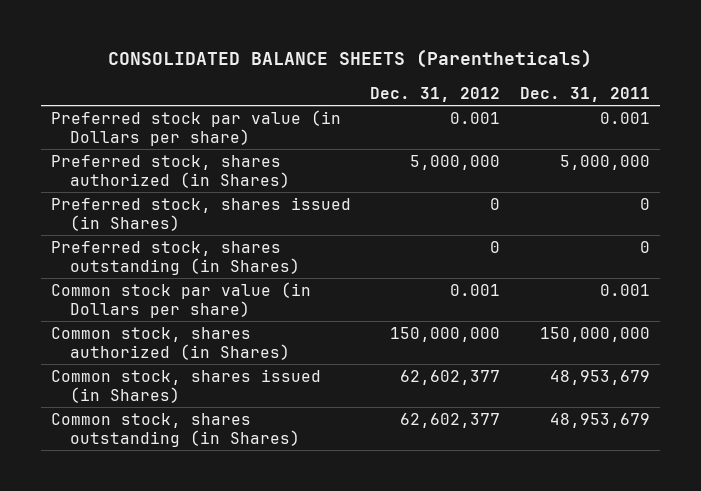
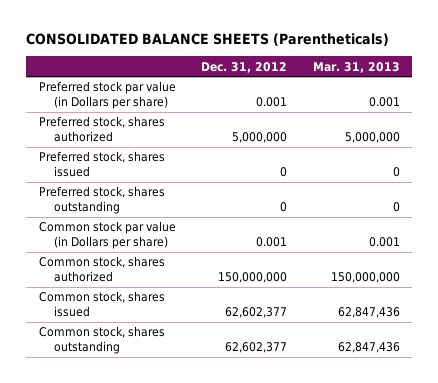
[520,86,651,102] Dec. 31, 2011 -> none
none -> [312,61,400,73] Mar. 31, 2013
[50,154,291,188] Preferred stock, shares authorized (in Shares) -> [38,116,165,143] Preferred stock, shares authorized
[50,196,351,231] Preferred stock, shares issued (in Shares) -> [38,151,165,178] Preferred stock, shares issued
[50,240,301,275] Preferred stock, shares outstanding (in Shares) -> [38,186,165,215] Preferred stock, shares outstanding
[50,326,291,360] Common stock, shares authorized (in Shares) -> [38,256,165,283] Common stock, shares authorized
[50,368,321,403] Common stock, shares issued (in Shares) -> [38,291,165,318] Common stock, shares issued
[50,412,301,447] Common stock, shares outstanding (in Shares) -> [38,326,165,355] Common stock, shares outstanding

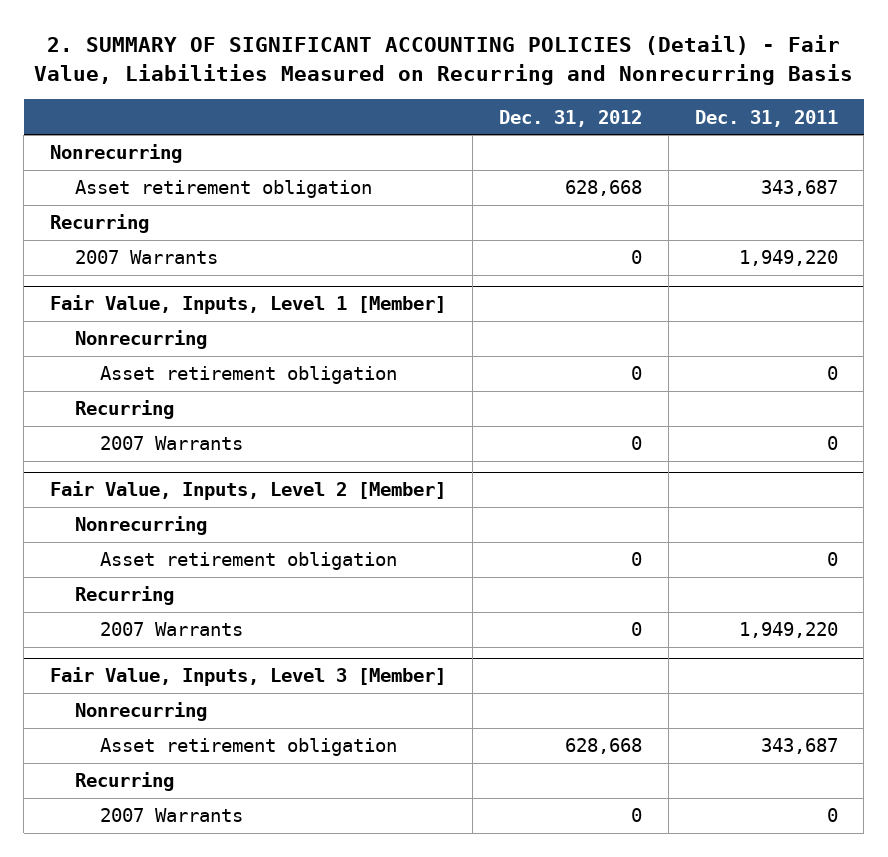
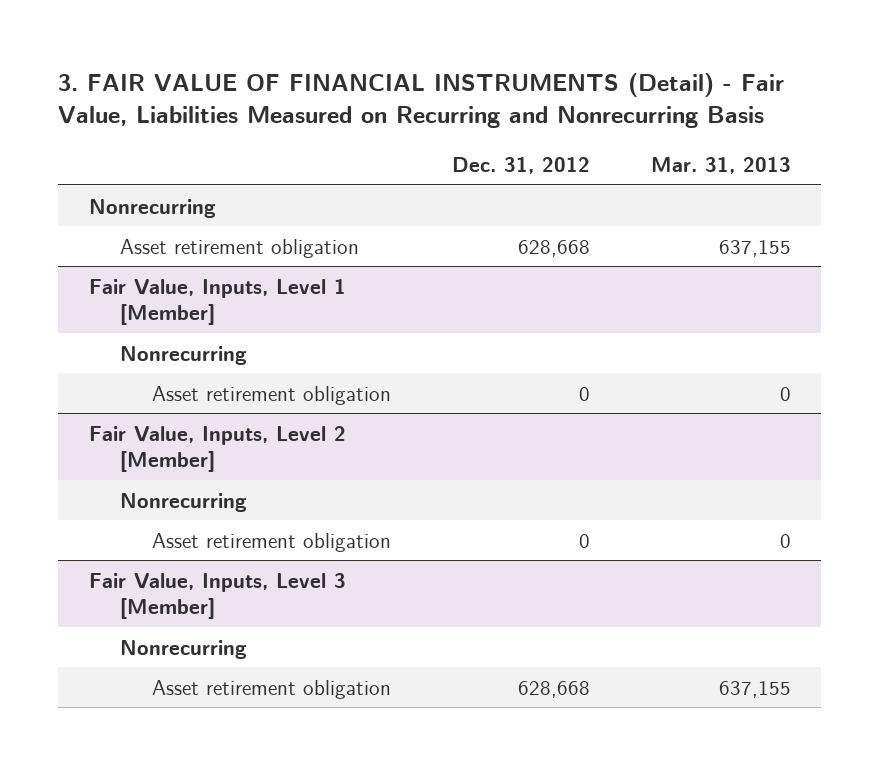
[33,35,853,85] 2. SUMMARY OF SIGNIFICANT ACCOUNTING POLICIES (Detail) - Fair Value, Liabilities Measured on Recurring and Nonrecurring Basis -> [58,72,785,129] 3. FAIR VALUE OF FINANCIAL INSTRUMENTS (Detail) - Fair Value, Liabilities Measured on Recurring and Nonrecurring Basis
[694,109,838,127] Dec. 31, 2011 -> none
none -> [650,157,791,175] Mar. 31, 2013
[50,214,150,234] Recurring -> none
[74,250,218,265] 2007 Warrants -> none
[74,400,174,420] Recurring -> none
[99,436,243,451] 2007 Warrants -> none
[74,586,174,606] Recurring -> none
[99,622,243,637] 2007 Warrants -> none
[74,772,174,792] Recurring -> none
[99,808,243,823] 2007 Warrants -> none

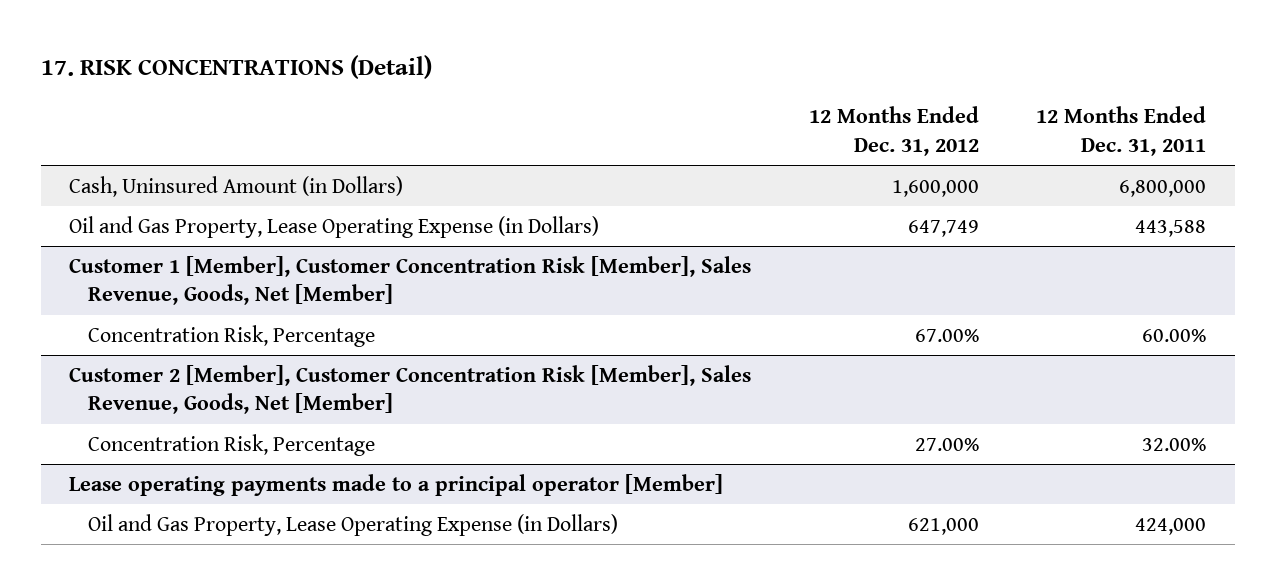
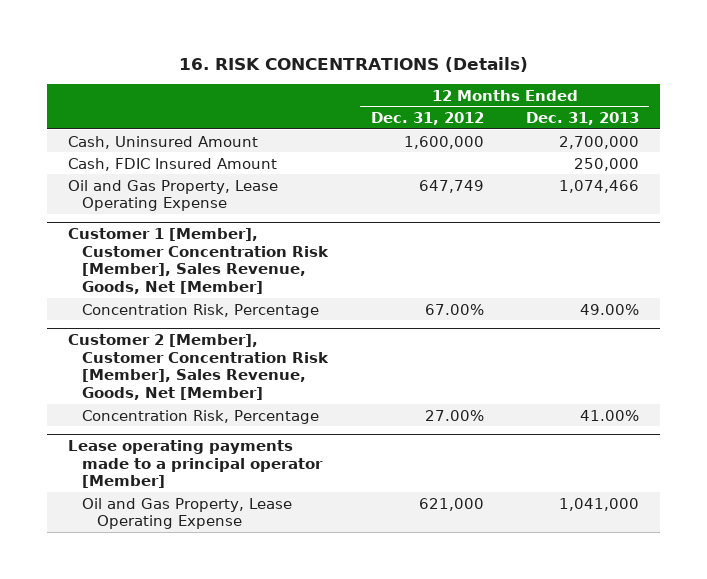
[40,54,432,79] 17. RISK CONCENTRATIONS (Detail) -> [179,56,529,72] 16. RISK CONCENTRATIONS (Details)
[1036,106,1207,156] 12 Months Ended Dec. 31, 2011 -> none
none -> [525,111,639,125] Dec. 31, 2013
[69,175,404,197] Cash, Uninsured Amount (in Dollars) -> [68,135,259,149] Cash, Uninsured Amount
none -> [68,157,278,171] Cash, FDIC Insured Amount
[69,215,600,238] Oil and Gas Property, Lease Operating Expense (in Dollars) -> [68,179,279,211] Oil and Gas Property, Lease Operating Expense
[88,513,619,536] Oil and Gas Property, Lease Operating Expense (in Dollars) -> [82,497,293,529] Oil and Gas Property, Lease Operating Expense

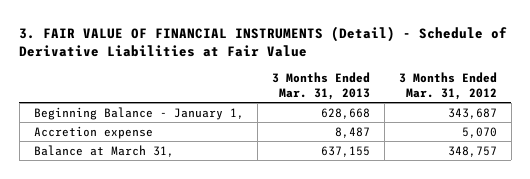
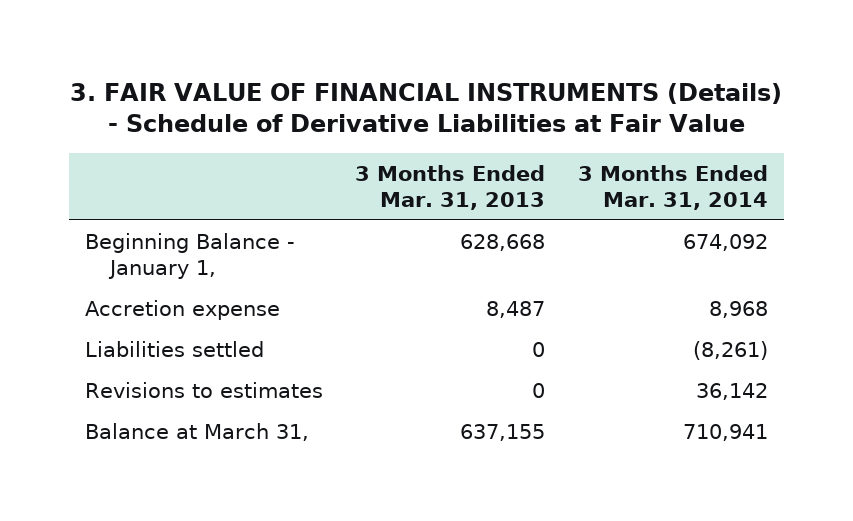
[19,25,508,58] 3. FAIR VALUE OF FINANCIAL INSTRUMENTS (Detail) - Schedule of Derivative Liabilities at Fair Value -> [70,82,783,133] 3. FAIR VALUE OF FINANCIAL INSTRUMENTS (Details) - Schedule of Derivative Liabilities at Fair Value
[398,71,497,100] 3 Months Ended Mar. 31, 2012 -> none
none -> [577,164,768,210] 3 Months Ended Mar. 31, 2014
none -> [85,340,265,357] Liabilities settled
none -> [85,381,324,398] Revisions to estimates

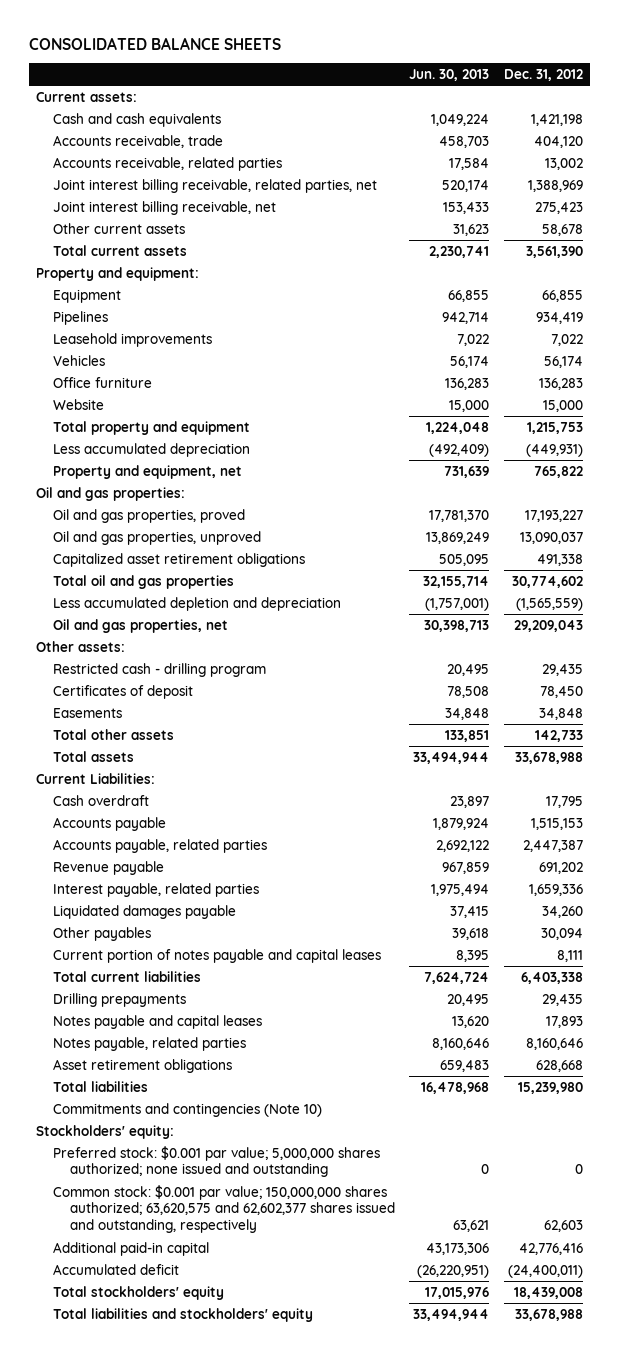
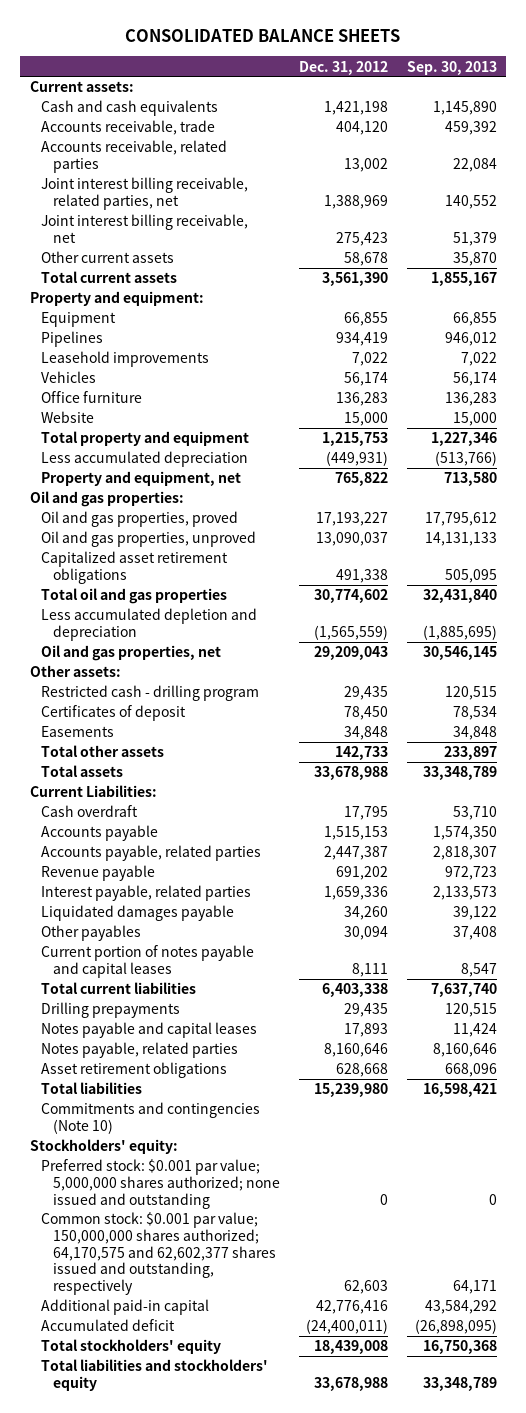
[409,68,490,81] Jun. 30, 2013 -> none
none -> [406,60,497,75] Sep. 30, 2013
[53,1184,395,1234] Common stock: $0.001 par value; 150,000,000 shares authorized; 63,620,575 and 62,602,377 shares issued and outstanding, respectively -> [41,1212,276,1295] Common stock: $0.001 par value; 150,000,000 shares authorized; 64,170,575 and 62,602,377 shares issued and outstanding, respectively

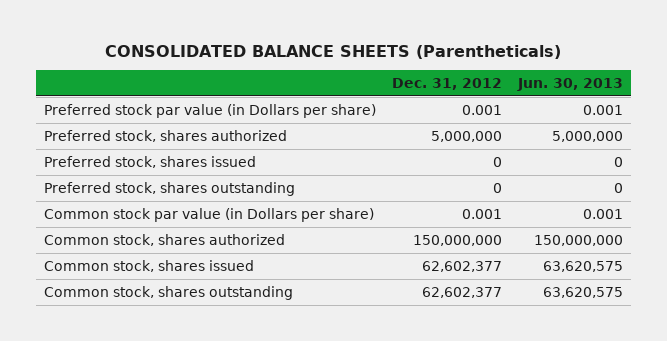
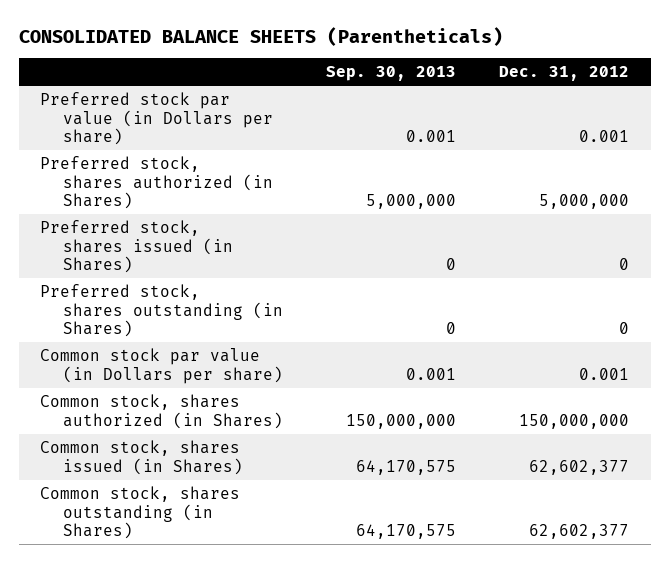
[516,78,623,92] Jun. 30, 2013 -> none
none -> [326,66,457,82] Sep. 30, 2013
[43,129,287,142] Preferred stock, shares authorized -> [40,155,274,210] Preferred stock, shares authorized (in Shares)
[43,155,256,168] Preferred stock, shares issued -> [40,219,234,274] Preferred stock, shares issued (in Shares)
[43,181,295,196] Preferred stock, shares outstanding -> [40,283,284,338] Preferred stock, shares outstanding (in Shares)
[43,233,285,246] Common stock, shares authorized -> [40,393,284,429] Common stock, shares authorized (in Shares)
[43,259,254,272] Common stock, shares issued -> [40,439,244,475] Common stock, shares issued (in Shares)
[43,285,293,300] Common stock, shares outstanding -> [40,485,241,540] Common stock, shares outstanding (in Shares)

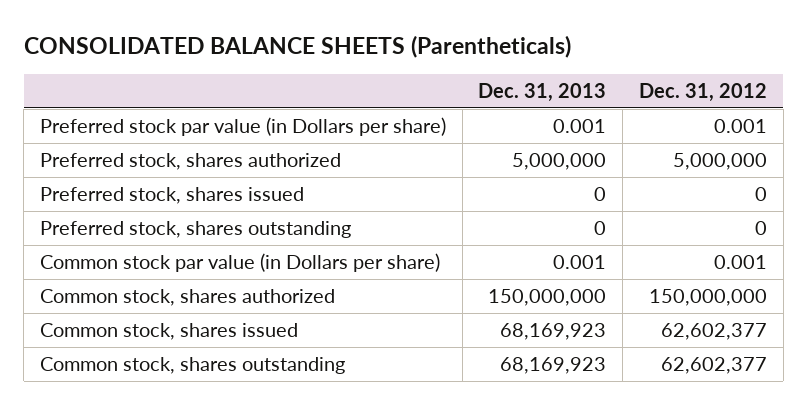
[326,66,457,82] Sep. 30, 2013 -> none
none -> [478,82,607,102] Dec. 31, 2013
[40,155,274,210] Preferred stock, shares authorized (in Shares) -> [39,152,341,170] Preferred stock, shares authorized
[40,219,234,274] Preferred stock, shares issued (in Shares) -> [39,186,304,204] Preferred stock, shares issued
[40,283,284,338] Preferred stock, shares outstanding (in Shares) -> [39,220,351,238] Preferred stock, shares outstanding
[40,393,284,429] Common stock, shares authorized (in Shares) -> [39,288,335,306] Common stock, shares authorized
[40,439,244,475] Common stock, shares issued (in Shares) -> [39,322,298,340] Common stock, shares issued
[40,485,241,540] Common stock, shares outstanding (in Shares) -> [39,356,345,374] Common stock, shares outstanding

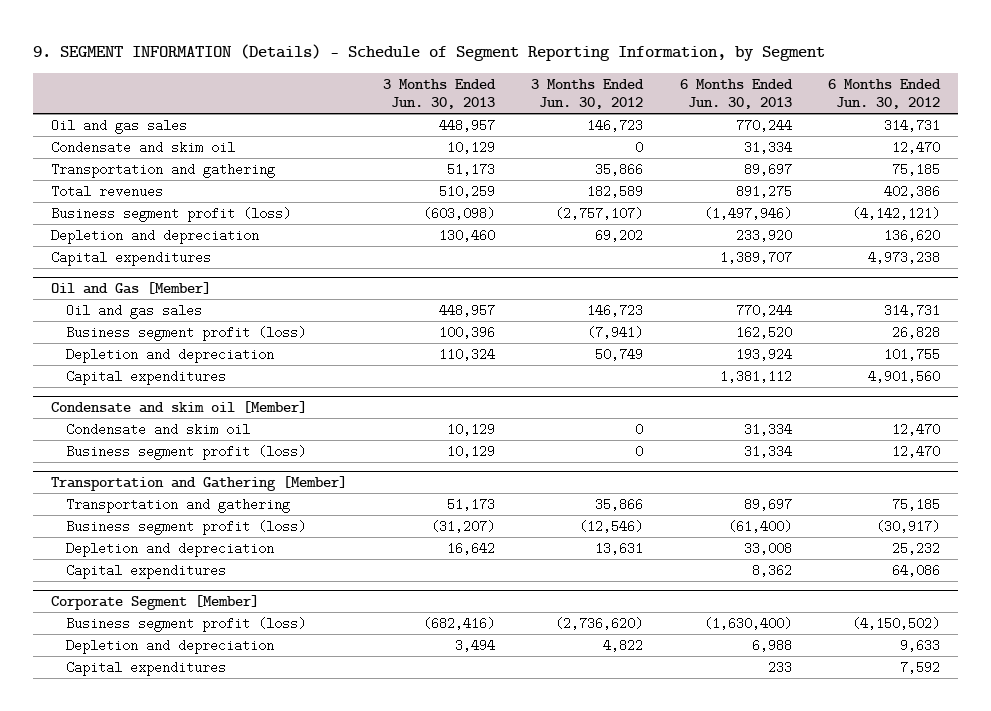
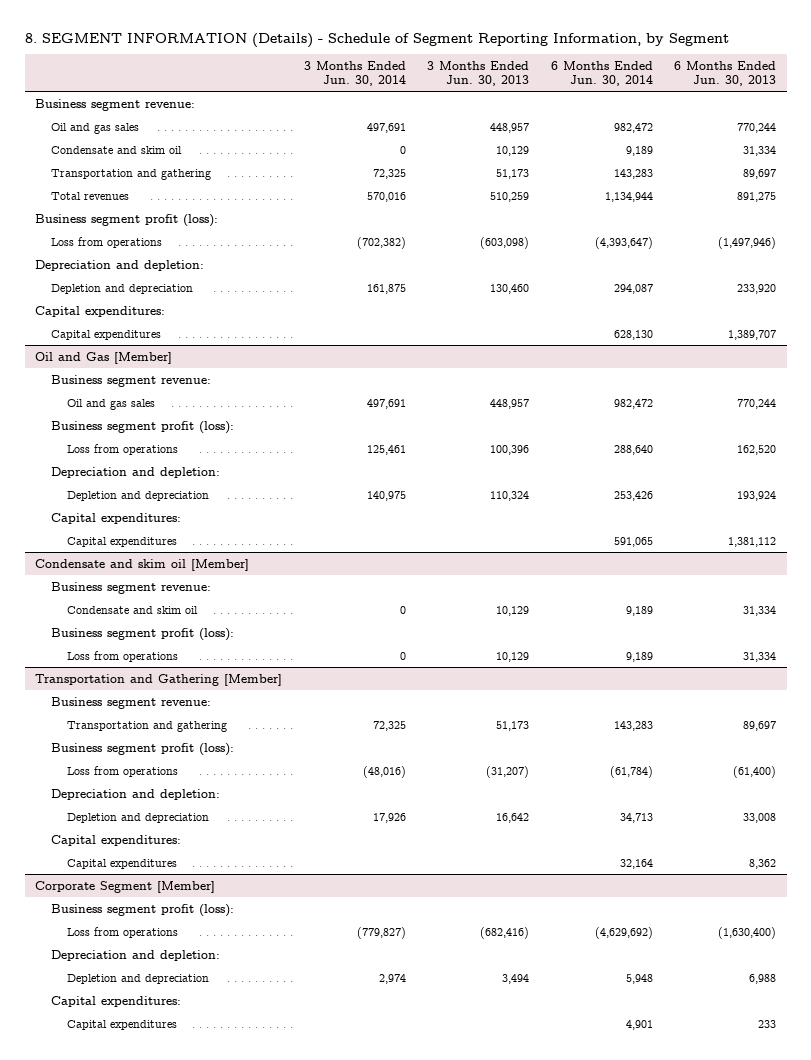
[32,44,825,62] 9. SEGMENT INFORMATION (Details) - Schedule of Segment Reporting Information, by Segment -> [24,32,729,48] 8. SEGMENT INFORMATION (Details) - Schedule of Segment Reporting Information, by Segment
[531,78,645,109] 3 Months Ended Jun. 30, 2012 -> none
[828,78,942,109] 6 Months Ended Jun. 30, 2012 -> none
none -> [303,60,406,86] 3 Months Ended Jun. 30, 2014
none -> [550,60,653,86] 6 Months Ended Jun. 30, 2014
none -> [35,98,196,111] Business segment revenue:
none -> [35,213,219,227] Business segment profit (loss):
[50,206,291,222] Business segment profit (loss) -> [51,236,163,248] Loss from operations
none -> [35,259,205,271] Depreciation and depletion:
none -> [35,305,166,317] Capital expenditures:
none -> [51,374,212,387] Business segment revenue:
none -> [51,420,235,434] Business segment profit (loss):
[66,325,307,341] Business segment profit (loss) -> [66,443,178,455] Loss from operations
none -> [51,466,221,478] Depreciation and depletion:
none -> [51,512,182,524] Capital expenditures:
none -> [51,581,212,594] Business segment revenue:
none -> [51,627,235,641] Business segment profit (loss):
[66,444,307,460] Business segment profit (loss) -> [66,650,178,662] Loss from operations
none -> [51,696,212,709] Business segment revenue:
none -> [51,742,235,756] Business segment profit (loss):
[66,519,307,535] Business segment profit (loss) -> [66,765,178,777] Loss from operations
none -> [51,788,221,800] Depreciation and depletion:
none -> [51,834,182,846] Capital expenditures:
none -> [51,903,235,917] Business segment profit (loss):
[66,616,307,632] Business segment profit (loss) -> [66,926,178,938] Loss from operations
none -> [51,949,221,961] Depreciation and depletion:
none -> [51,995,182,1007] Capital expenditures:

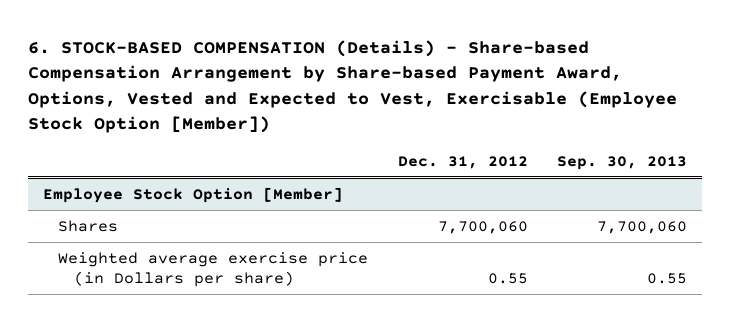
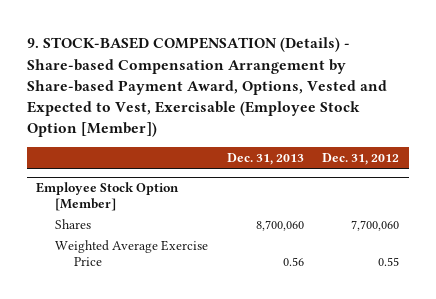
[27,39,677,133] 6. STOCK-BASED COMPENSATION (Details) - Share-based Compensation Arrangement by Share-based Payment Award, Options, Vested and Expected to Vest, Exercisable (Employee Stock Option [Member]) -> [27,37,388,138] 9. STOCK-BASED COMPENSATION (Details) - Share-based Compensation Arrangement by Share-based Payment Award, Options, Vested and Expected to Vest, Exercisable (Employee Stock Option [Member])
[557,155,688,170] Sep. 30, 2013 -> none
none -> [226,153,304,166] Dec. 31, 2013
[58,251,369,288] Weighted average exercise price (in Dollars per share) -> [55,239,209,267] Weighted Average Exercise Price

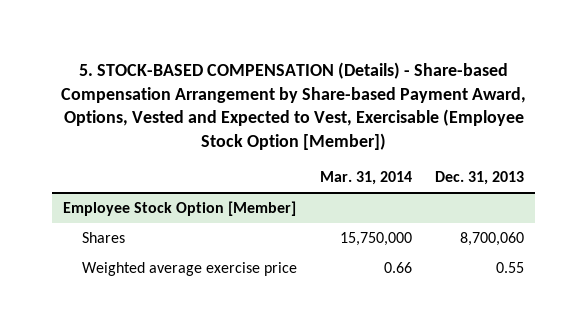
[27,37,388,138] 9. STOCK-BASED COMPENSATION (Details) - Share-based Compensation Arrangement by Share-based Payment Award, Options, Vested and Expected to Vest, Exercisable (Employee Stock Option [Member]) -> [60,61,526,151] 5. STOCK-BASED COMPENSATION (Details) - Share-based Compensation Arrangement by Share-based Payment Award, Options, Vested and Expected to Vest, Exercisable (Employee Stock Option [Member])
[322,153,400,166] Dec. 31, 2012 -> none
none -> [320,171,413,186] Mar. 31, 2014
[55,239,209,267] Weighted Average Exercise Price -> [82,261,298,276] Weighted average exercise price
[282,257,304,267] 0.56 -> [495,261,524,273] 0.55

